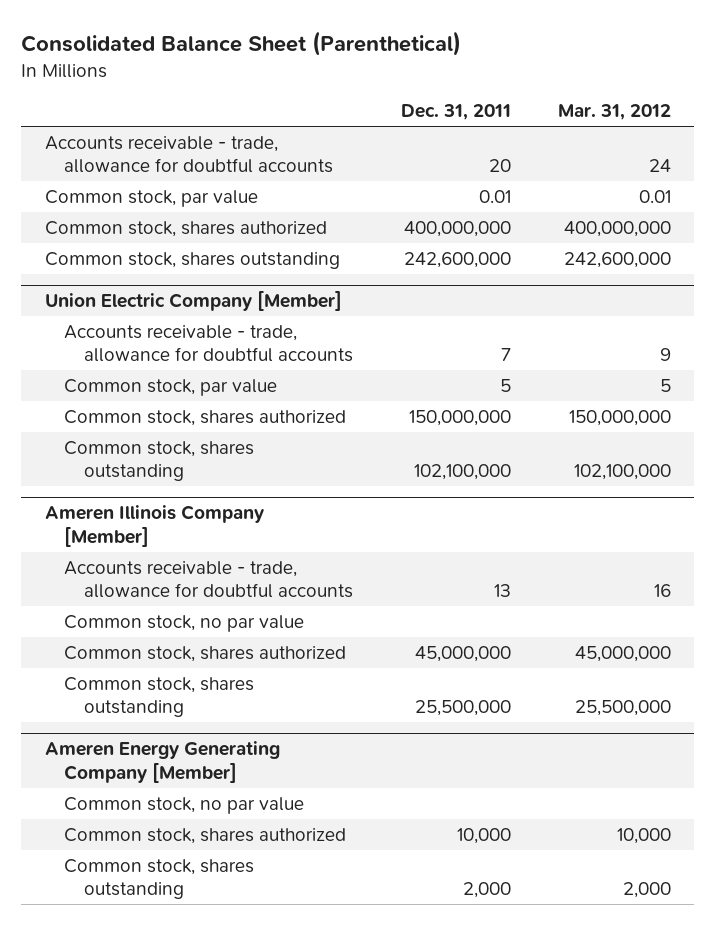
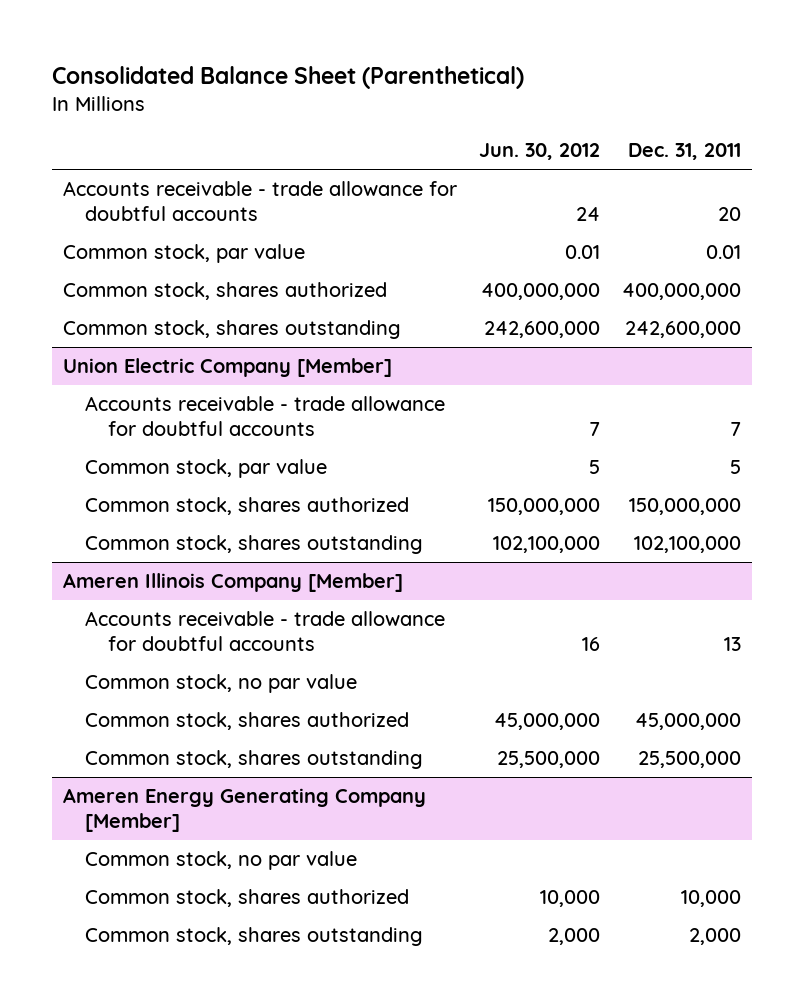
[557,104,671,121] Mar. 31, 2012 -> none
none -> [479,143,601,161] Jun. 30, 2012
[44,135,334,174] Accounts receivable - trade, allowance for doubtful accounts -> [63,181,458,222] Accounts receivable - trade allowance for doubtful accounts
[64,324,354,363] Accounts receivable - trade, allowance for doubtful accounts -> [85,396,446,437] Accounts receivable - trade allowance for doubtful accounts
[64,560,354,599] Accounts receivable - trade, allowance for doubtful accounts -> [85,611,446,652] Accounts receivable - trade allowance for doubtful accounts

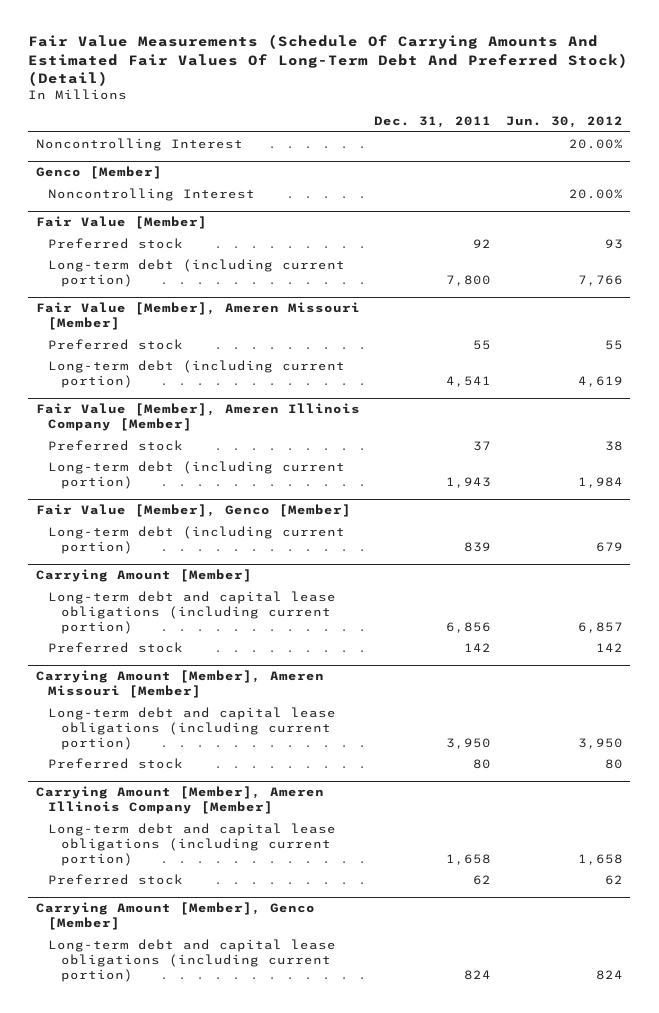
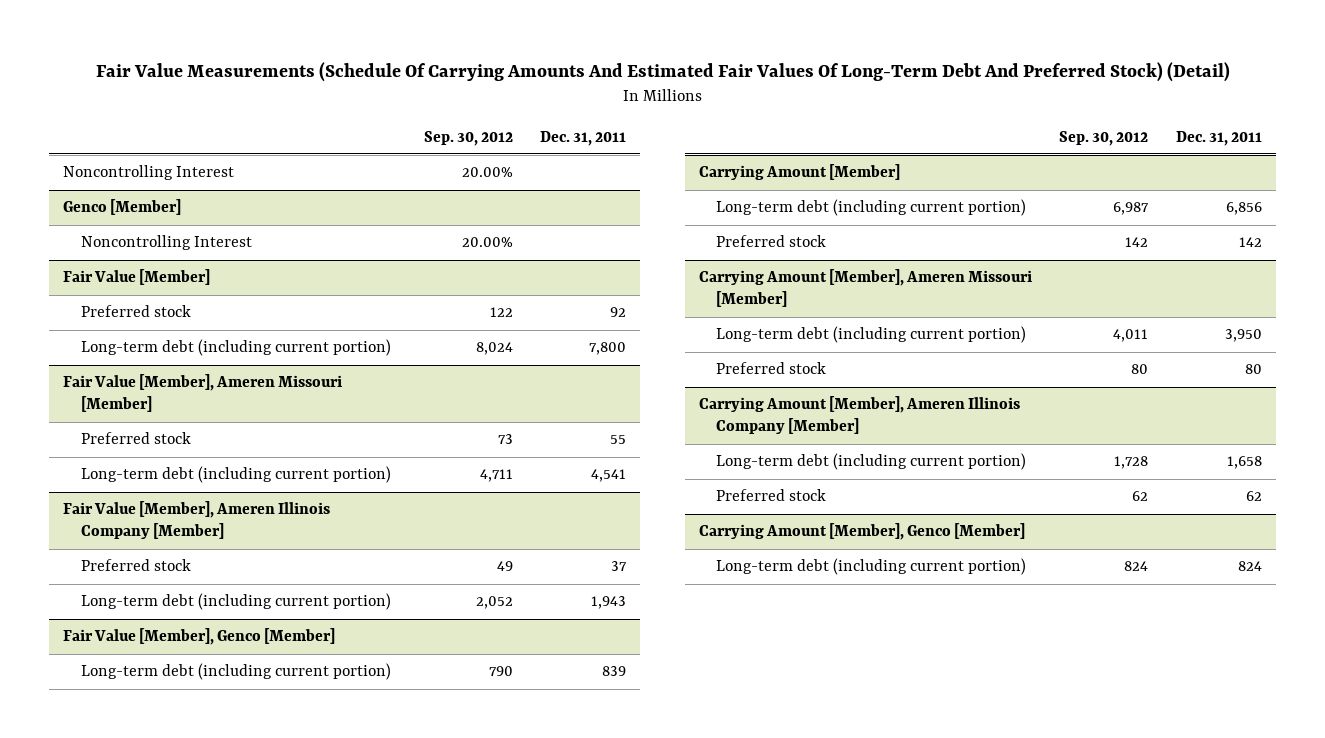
[506,116,624,129] Jun. 30, 2012 -> none
none -> [423,130,513,146] Sep. 30, 2012
[48,590,337,634] Long-term debt and capital lease obligations (including current portion) -> [716,199,1027,217] Long-term debt (including current portion)
[48,706,337,750] Long-term debt and capital lease obligations (including current portion) -> [716,326,1027,344] Long-term debt (including current portion)
[48,822,337,866] Long-term debt and capital lease obligations (including current portion) -> [716,453,1027,471] Long-term debt (including current portion)
[48,938,337,982] Long-term debt and capital lease obligations (including current portion) -> [716,558,1027,576] Long-term debt (including current portion)

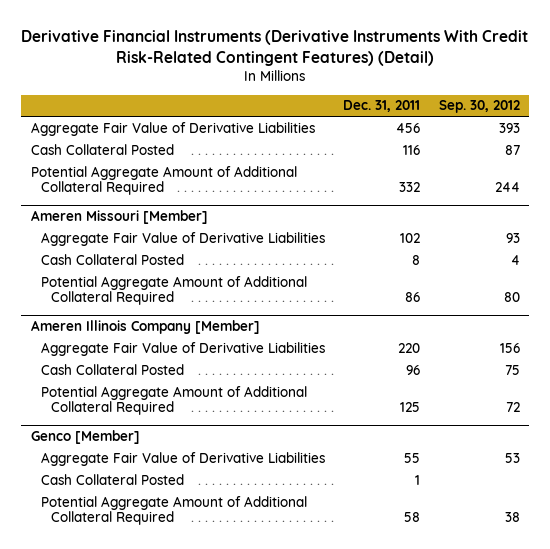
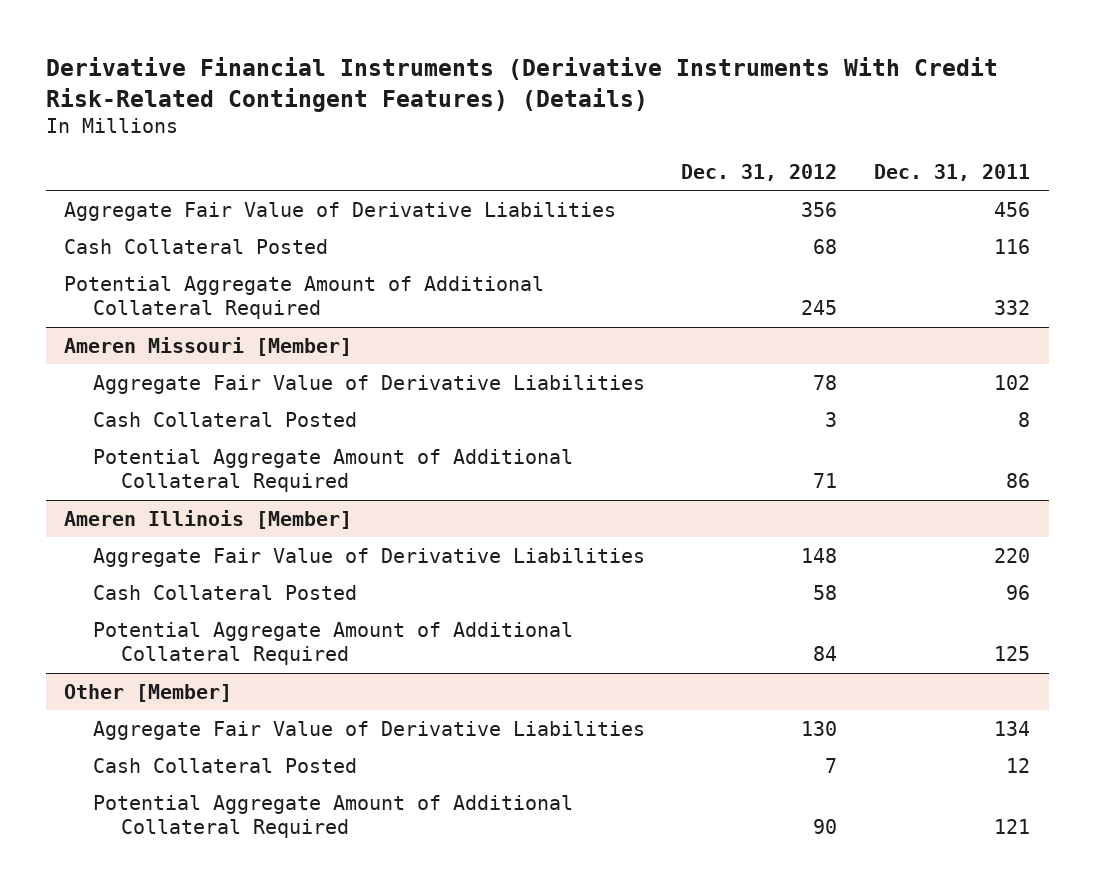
[21,30,529,67] Derivative Financial Instruments (Derivative Instruments With Credit Risk-Related Contingent Features) (Detail) -> [45,57,998,112] Derivative Financial Instruments (Derivative Instruments With Credit Risk-Related Contingent Features) (Details)
[438,100,520,114] Sep. 30, 2012 -> none
none -> [681,163,838,181] Dec. 31, 2012
[30,320,260,335] Ameren Illinois Company [Member] -> [63,509,352,529] Ameren Illinois [Member]
[30,430,140,445] Genco [Member] -> none
none -> [63,683,232,702] Other [Member]
[404,452,421,463] 55 -> [994,720,1031,736] 134
[415,474,421,485] 1 -> [1006,757,1031,773] 12
[404,512,421,523] 58 -> [994,819,1031,835] 121

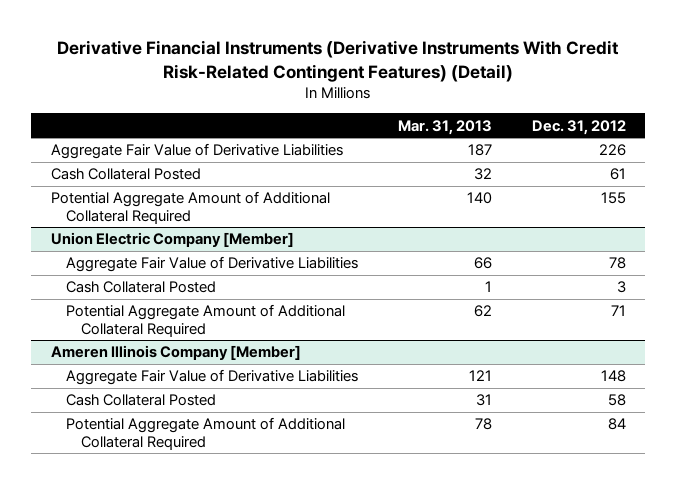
[45,57,998,112] Derivative Financial Instruments (Derivative Instruments With Credit Risk-Related Contingent Features) (Details) -> [57,40,620,82] Derivative Financial Instruments (Derivative Instruments With Credit Risk-Related Contingent Features) (Detail)
[874,163,1031,181] Dec. 31, 2011 -> none
none -> [397,119,492,135] Mar. 31, 2013
[63,336,352,356] Ameren Missouri [Member] -> none
[801,201,838,217] 356 -> [598,144,626,157] 226
[813,238,838,254] 68 -> [609,168,626,181] 61
[801,300,838,316] 245 -> [600,192,626,205] 155
none -> [50,232,294,248] Union Electric Company [Member]
[63,509,352,529] Ameren Illinois [Member] -> [50,345,301,361] Ameren Illinois Company [Member]
[63,683,232,702] Other [Member] -> none
[92,720,645,740] Aggregate Fair Value of Derivative Liabilities -> none
[92,757,357,773] Cash Collateral Posted -> none
[92,794,573,839] Potential Aggregate Amount of Additional Collateral Required -> none

